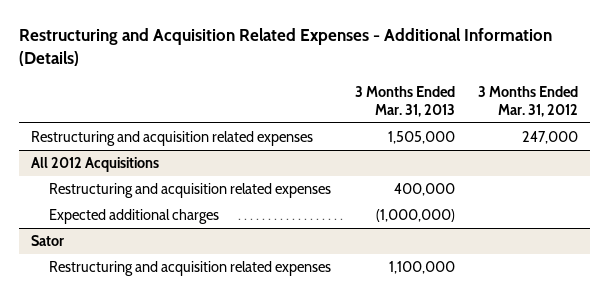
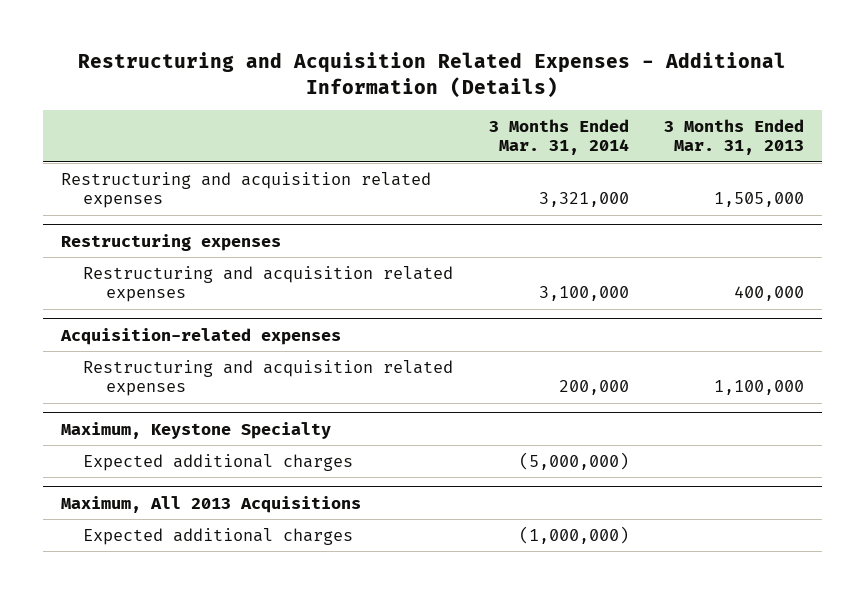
[478,85,579,117] 3 Months Ended Mar. 31, 2012 -> none
none -> [488,118,629,156] 3 Months Ended Mar. 31, 2014
[30,156,159,172] All 2012 Acquisitions -> none
none -> [60,233,281,251] Restructuring expenses
[48,208,219,224] Expected additional charges -> none
[30,234,64,246] Sator -> none
none -> [59,327,341,345] Acquisition-related expenses
none -> [60,421,331,439] Maximum, Keystone Specialty
none -> [83,453,354,471] Expected additional charges
none -> [60,495,361,513] Maximum, All 2013 Acquisitions
none -> [83,527,354,545] Expected additional charges

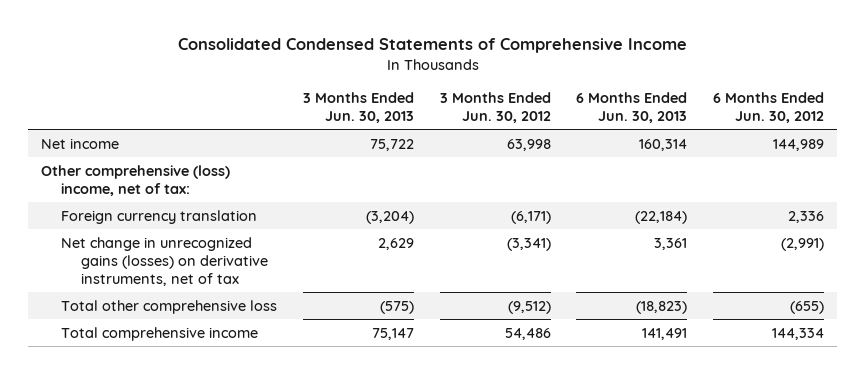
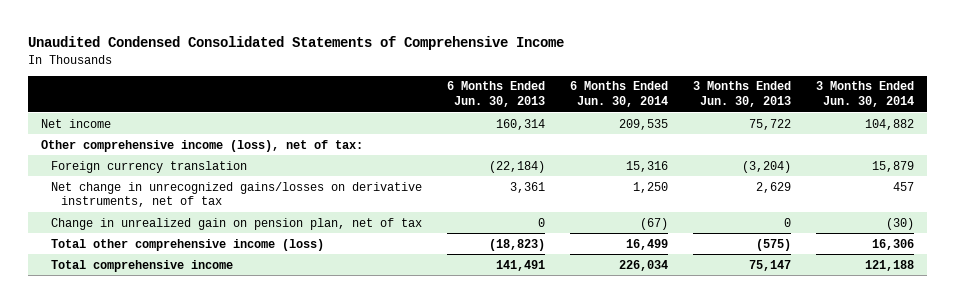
[177,38,687,54] Consolidated Condensed Statements of Comprehensive Income -> [28,36,565,51] Unaudited Condensed Consolidated Statements of Comprehensive Income
[439,91,551,123] 3 Months Ended Jun. 30, 2012 -> none
[713,91,825,123] 6 Months Ended Jun. 30, 2012 -> none
none -> [570,81,669,108] 6 Months Ended Jun. 30, 2014
none -> [816,81,915,108] 3 Months Ended Jun. 30, 2014
[41,164,231,196] Other comprehensive (loss) income, net of tax: -> [40,139,363,152] Other comprehensive income (loss), net of tax:
[61,236,268,286] Net change in unrecognized gains (losses) on derivative instruments, net of tax -> [51,181,423,208] Net change in unrecognized gains/losses on derivative instruments, net of tax
none -> [51,217,423,230] Change in unrealized gain on pension plan, net of tax
[61,299,278,314] Total other comprehensive loss -> [51,238,325,251] Total other comprehensive income (loss)

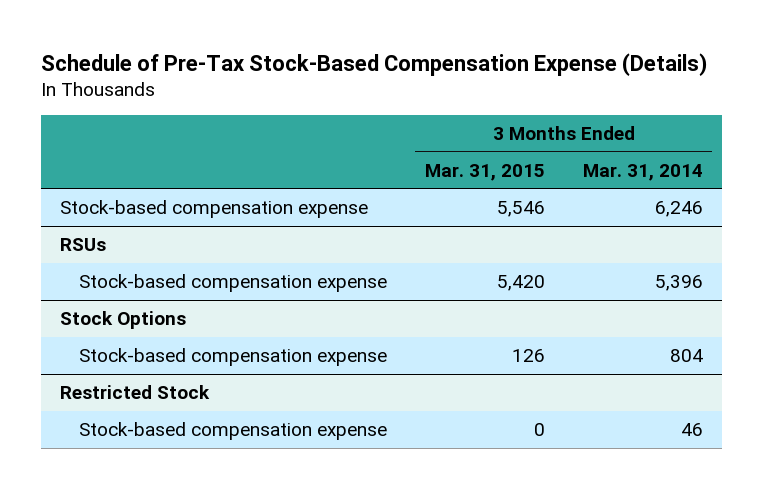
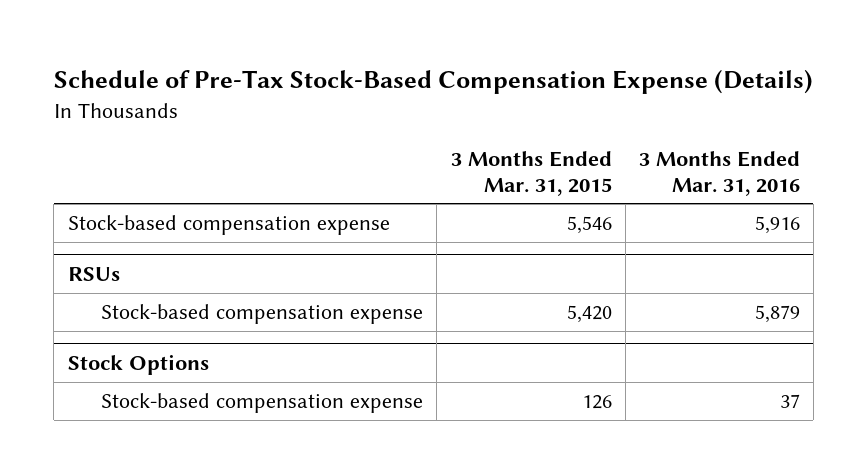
[582,163,703,181] Mar. 31, 2014 -> none
none -> [638,151,800,196] 3 Months Ended Mar. 31, 2016
[60,385,211,400] Restricted Stock -> none
[78,422,387,441] Stock-based compensation expense -> none

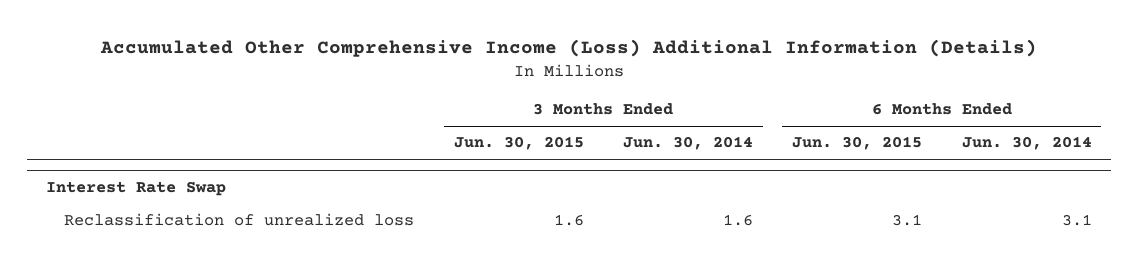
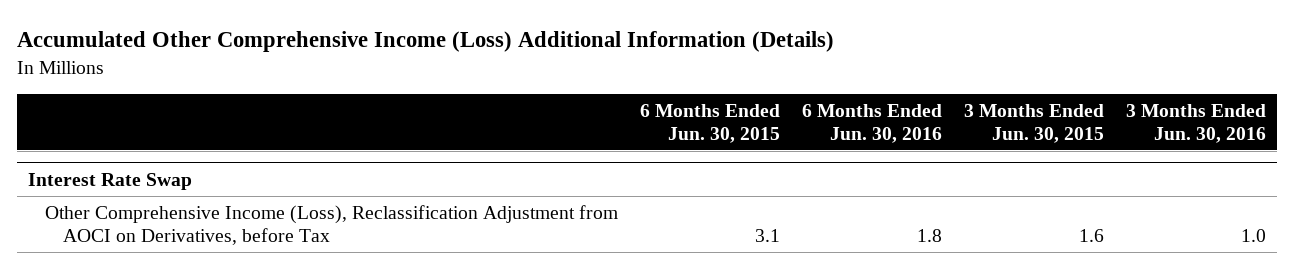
[622,136,753,151] Jun. 30, 2014 -> none
[961,136,1092,151] Jun. 30, 2014 -> none
none -> [802,103,943,143] 6 Months Ended Jun. 30, 2016
none -> [1126,103,1267,143] 3 Months Ended Jun. 30, 2016
[64,213,415,227] Reclassification of unrealized loss -> [45,205,619,245] Other Comprehensive Income (Loss), Reclassification Adjustment from AOCI on Derivatives, before Tax

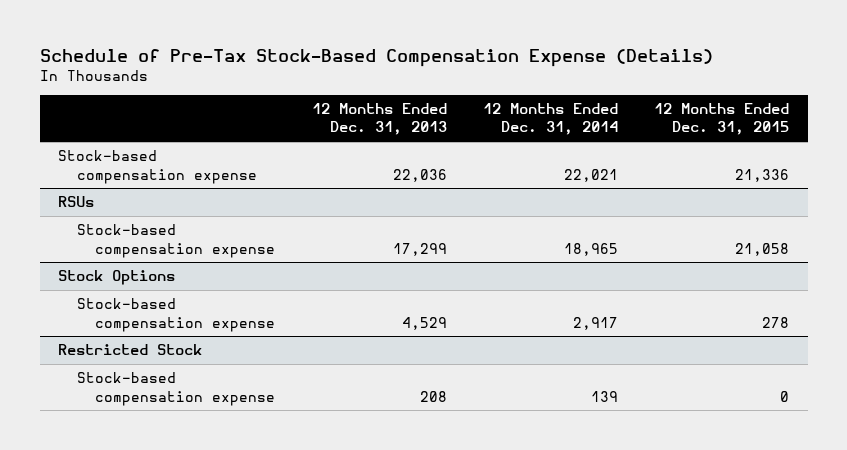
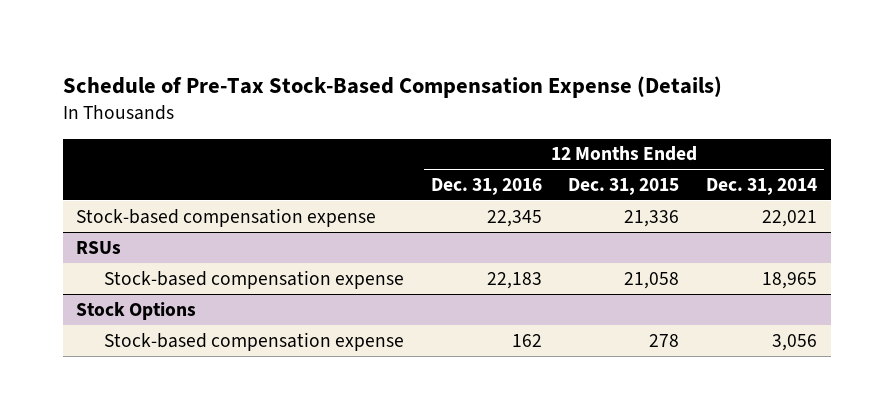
[311,103,447,136] 12 Months Ended Dec. 31, 2013 -> none
none -> [430,177,542,195] Dec. 31, 2016
[57,344,202,356] Restricted Stock -> none
[76,372,276,406] Stock-based compensation expense -> none
[573,316,619,330] 2,917 -> [772,333,818,351] 3,056

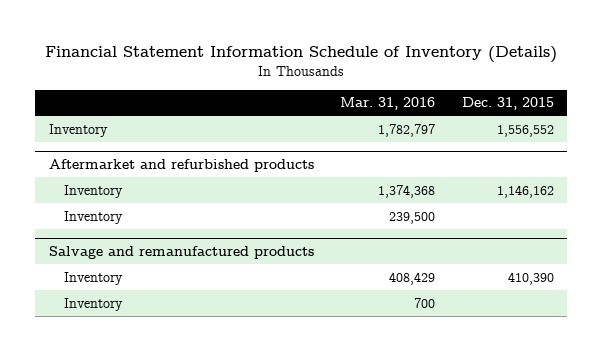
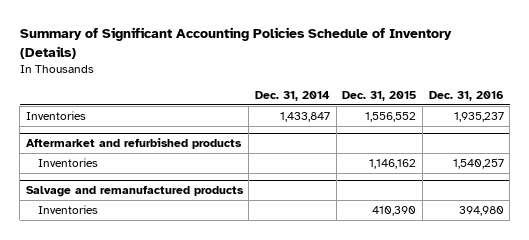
[45,45,558,63] Financial Statement Information Schedule of Inventory (Details) -> [19,27,452,59] Summary of Significant Accounting Policies Schedule of Inventory (Details)
[340,97,436,111] Mar. 31, 2016 -> none
none -> [255,90,331,101] Dec. 31, 2014
none -> [428,90,504,101] Dec. 31, 2016
[48,123,108,137] Inventory -> [25,110,86,120] Inventories
[63,210,123,224] Inventory -> none
[63,184,123,198] Inventory -> [37,157,98,167] Inventories
[63,297,123,311] Inventory -> none
[63,271,123,285] Inventory -> [37,204,98,214] Inventories

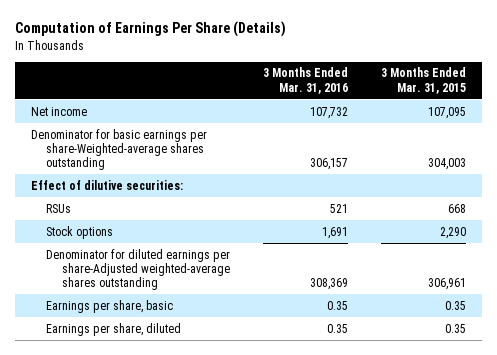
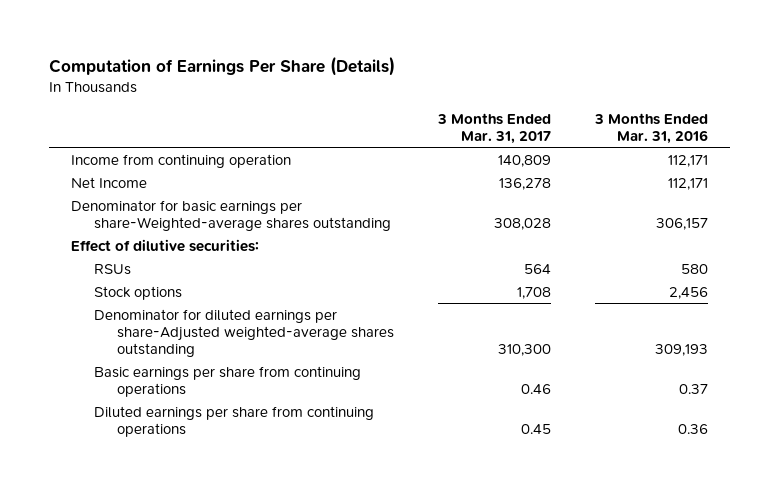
[380,67,466,94] 3 Months Ended Mar. 31, 2015 -> none
none -> [437,112,552,144] 3 Months Ended Mar. 31, 2017
none -> [70,153,291,168] Income from continuing operation
[31,106,88,116] Net income -> [70,176,147,188] Net Income
[310,106,349,119] 107,732 -> [668,177,709,190] 112,171
[330,203,349,213] 521 -> [681,263,709,274] 580
[322,226,349,239] 1,691 -> [669,286,709,299] 2,456
[310,278,349,291] 308,369 -> [655,343,709,356] 309,193
[46,299,174,313] Earnings per share, basic -> [94,365,362,397] Basic earnings per share from continuing operations
[327,300,349,310] 0.35 -> [679,383,709,394] 0.37
[46,322,182,336] Earnings per share, diluted -> [94,405,375,437] Diluted earnings per share from continuing operations
[327,323,349,333] 0.35 -> [678,423,709,434] 0.36

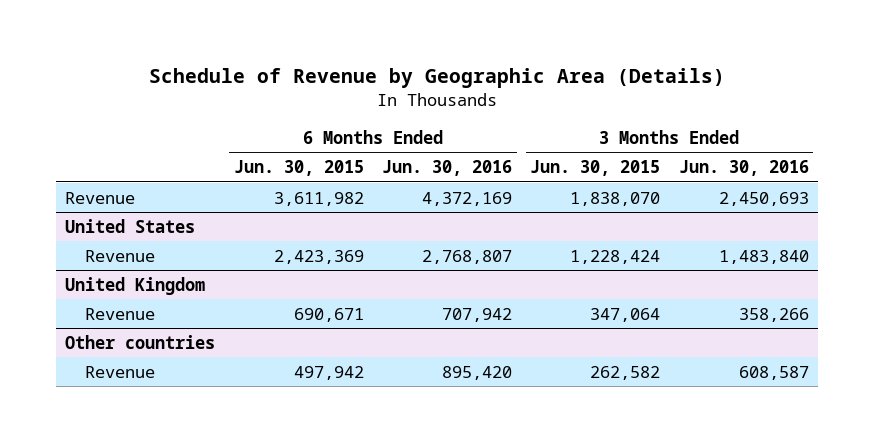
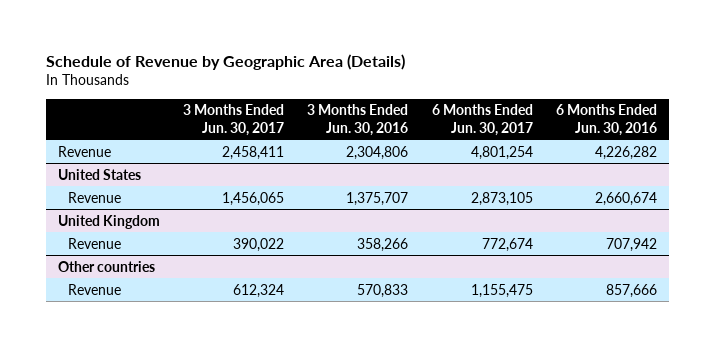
[233,160,364,177] Jun. 30, 2015 -> none
[530,160,661,177] Jun. 30, 2015 -> none
none -> [183,104,285,136] 3 Months Ended Jun. 30, 2017
none -> [431,104,533,136] 6 Months Ended Jun. 30, 2017
[422,191,513,206] 4,372,169 -> [595,145,658,160] 4,226,282
[718,191,809,206] 2,450,693 -> [346,145,409,160] 2,304,806
[422,249,513,264] 2,768,807 -> [595,191,658,206] 2,660,674
[718,249,809,264] 1,483,840 -> [346,191,409,206] 1,375,707
[442,365,513,380] 895,420 -> [606,283,658,298] 857,666
[738,365,809,380] 608,587 -> [357,283,409,298] 570,833

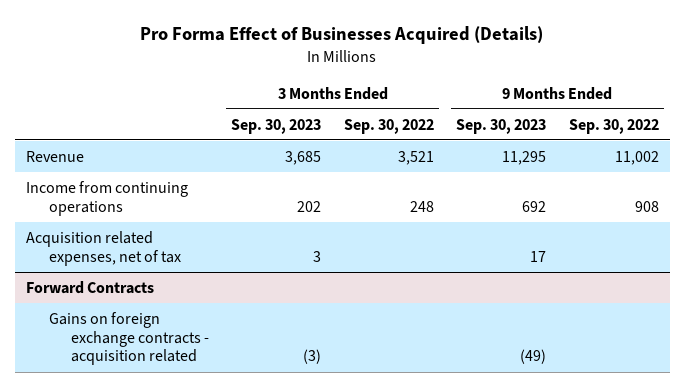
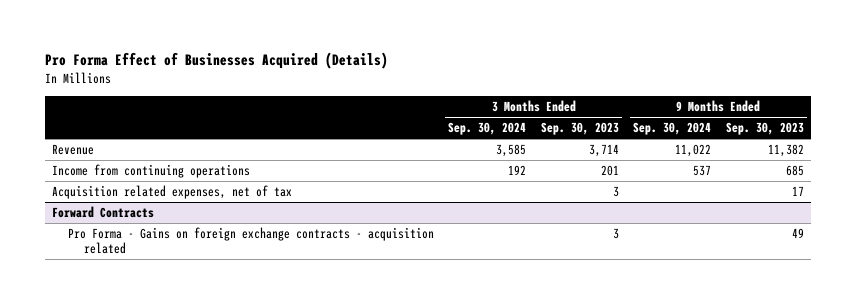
[343,118,434,134] Sep. 30, 2022 -> none
[568,118,659,134] Sep. 30, 2022 -> none
none -> [448,122,527,136] Sep. 30, 2024
none -> [633,122,712,136] Sep. 30, 2024
[285,150,322,165] 3,685 -> [588,144,619,158] 3,714
[502,150,547,165] 11,295 -> [767,144,804,158] 11,382
[297,200,322,212] 202 -> [600,165,619,177] 201
[522,200,547,212] 692 -> [785,165,804,177] 685
[48,311,209,366] Gains on foreign exchange contracts - acquisition related -> [68,227,435,255] Pro Forma - Gains on foreign exchange contracts - acquisition related
[303,349,322,365] (3) -> [612,228,619,240] 3
[520,349,547,365] (49) -> [791,228,804,239] 49

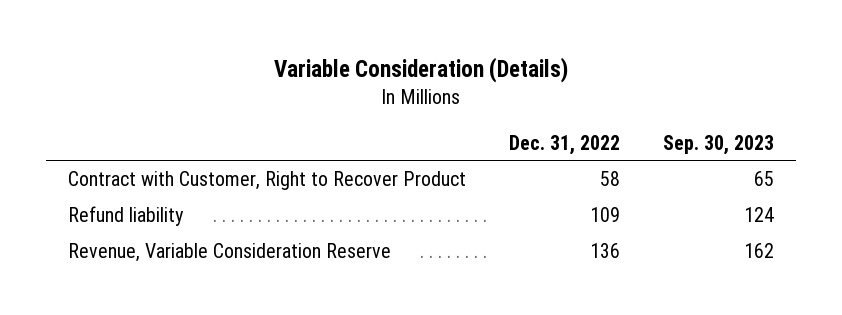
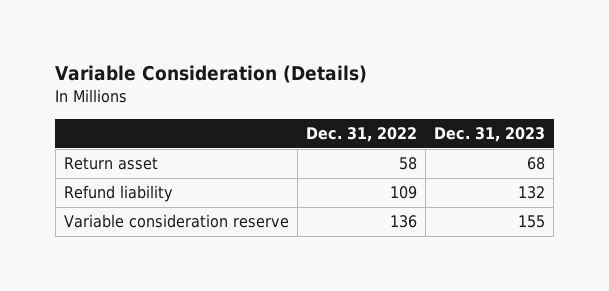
[663,134,775,155] Sep. 30, 2023 -> none
none -> [434,127,546,143] Dec. 31, 2023
[67,171,466,191] Contract with Customer, Right to Recover Product -> [63,157,158,171] Return asset
[67,243,391,263] Revenue, Variable Consideration Reserve -> [63,214,289,229] Variable consideration reserve

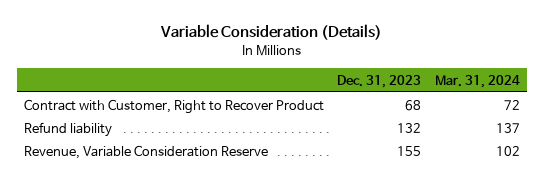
[305,127,417,143] Dec. 31, 2022 -> none
none -> [435,74,521,88] Mar. 31, 2024
[63,157,158,171] Return asset -> [23,98,324,114] Contract with Customer, Right to Recover Product
[63,214,289,229] Variable consideration reserve -> [23,144,268,159] Revenue, Variable Consideration Reserve

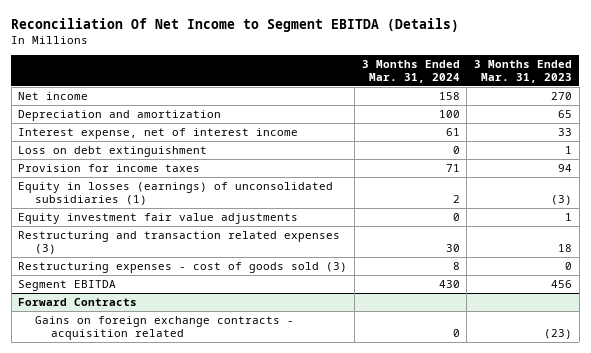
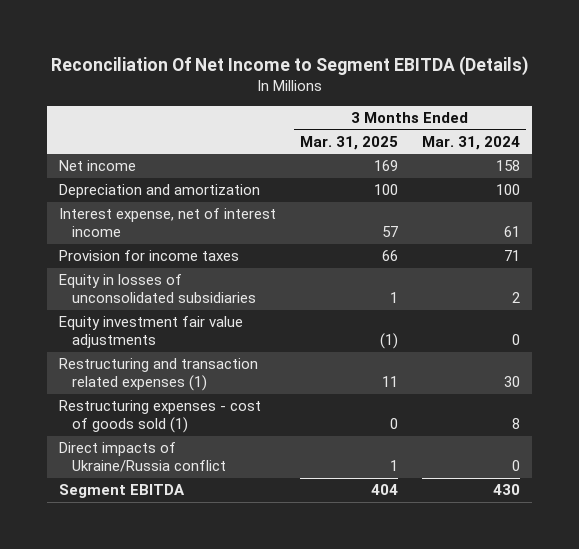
[474,59,573,84] 3 Months Ended Mar. 31, 2023 -> none
none -> [300,135,399,150] Mar. 31, 2025
[18,145,208,157] Loss on debt extinguishment -> none
[18,181,334,206] Equity in losses (earnings) of unconsolidated subsidiaries (1) -> [59,274,257,304] Equity in losses of unconsolidated subsidiaries
[18,230,341,255] Restructuring and transaction related expenses (3) -> [59,358,259,392] Restructuring and transaction related expenses (1)
[18,261,348,273] Restructuring expenses - cost of goods sold (3) -> [59,400,262,434] Restructuring expenses - cost of goods sold (1)
none -> [59,442,227,473] Direct impacts of Ukraine/Russia conflict
[18,297,138,306] Forward Contracts -> none
[34,315,294,341] Gains on foreign exchange contracts - acquisition related -> none

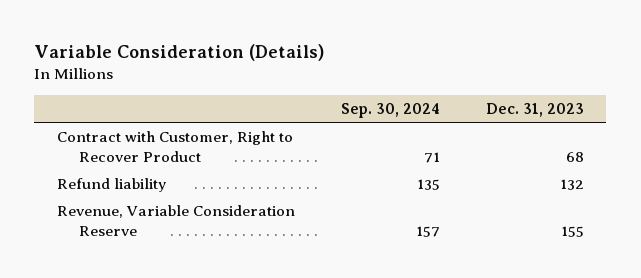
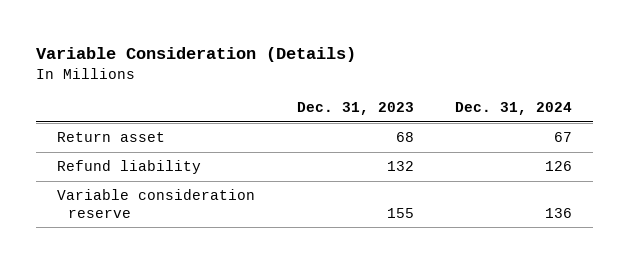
[340,103,440,119] Sep. 30, 2024 -> none
none -> [455,102,573,116] Dec. 31, 2024
[57,131,294,163] Contract with Customer, Right to Recover Product -> [57,132,166,143] Return asset
[57,205,296,237] Revenue, Variable Consideration Reserve -> [57,189,256,218] Variable consideration reserve

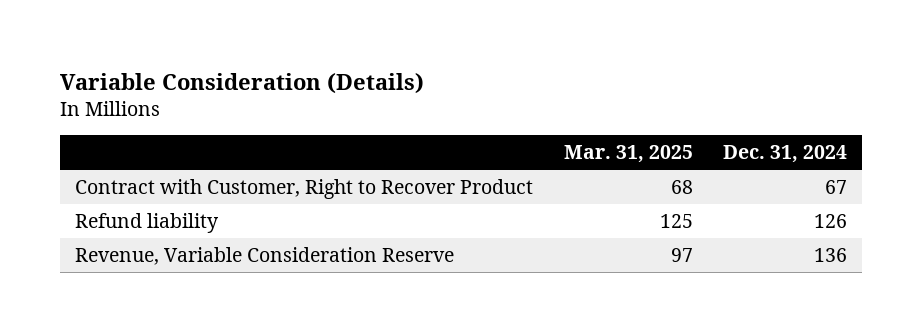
[296,102,414,116] Dec. 31, 2023 -> none
none -> [563,145,693,164] Mar. 31, 2025
[57,132,166,143] Return asset -> [75,178,534,199] Contract with Customer, Right to Recover Product
[57,189,256,218] Variable consideration reserve -> [75,246,455,265] Revenue, Variable Consideration Reserve

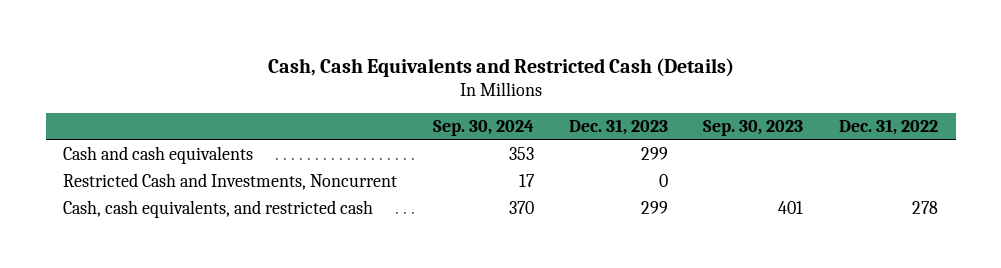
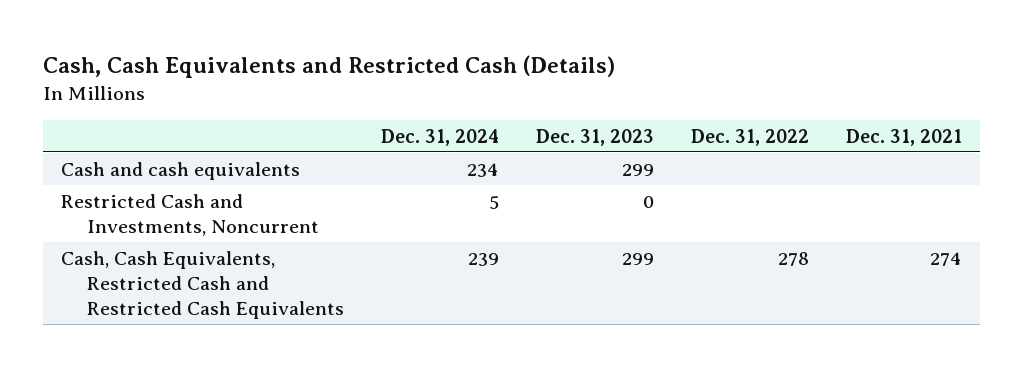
[432,120,534,137] Sep. 30, 2024 -> none
[703,120,804,137] Sep. 30, 2023 -> none
none -> [380,128,499,146] Dec. 31, 2024
none -> [845,128,962,146] Dec. 31, 2021
[63,200,374,219] Cash, cash equivalents, and restricted cash -> [61,250,344,320] Cash, Cash Equivalents, Restricted Cash and Restricted Cash Equivalents

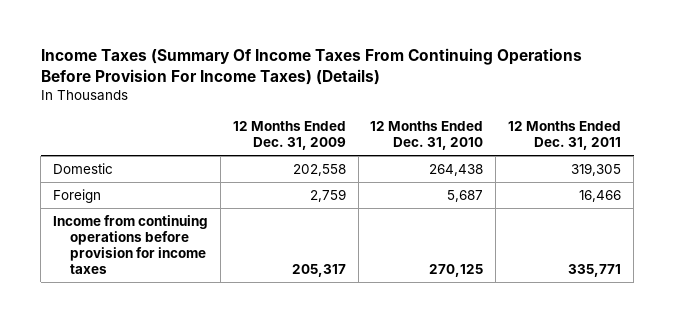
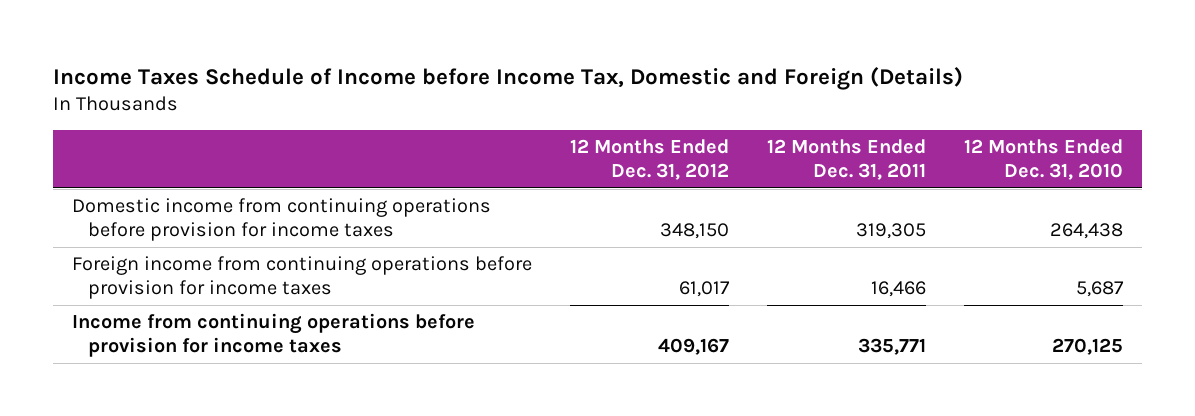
[40,48,582,85] Income Taxes (Summary Of Income Taxes From Continuing Operations Before Provision For Income Taxes) (Details) -> [52,66,963,90] Income Taxes Schedule of Income before Income Tax, Domestic and Foreign (Details)
[232,121,346,150] 12 Months Ended Dec. 31, 2009 -> none
none -> [569,139,729,181] 12 Months Ended Dec. 31, 2012
[52,163,113,175] Domestic -> [71,197,491,242] Domestic income from continuing operations before provision for income taxes
[52,189,101,204] Foreign -> [71,255,532,300] Foreign income from continuing operations before provision for income taxes

